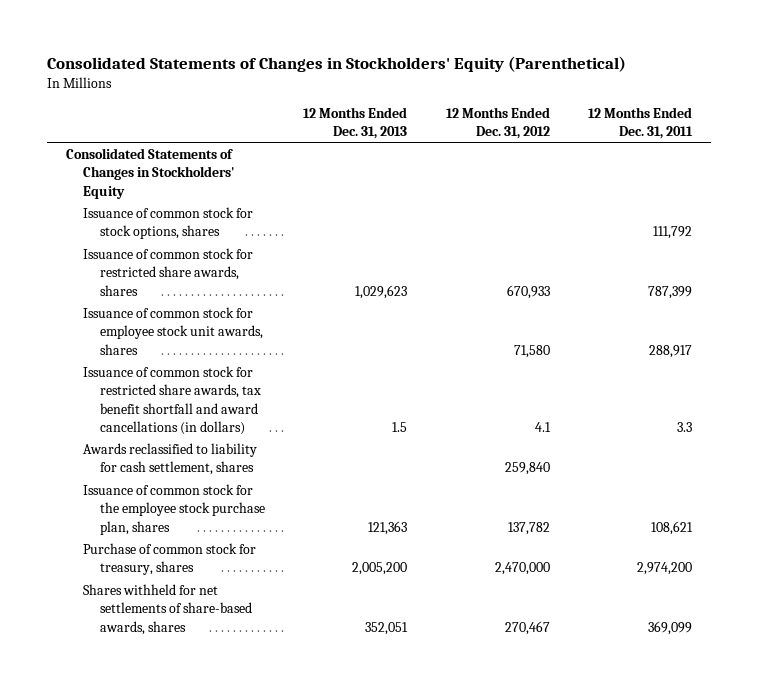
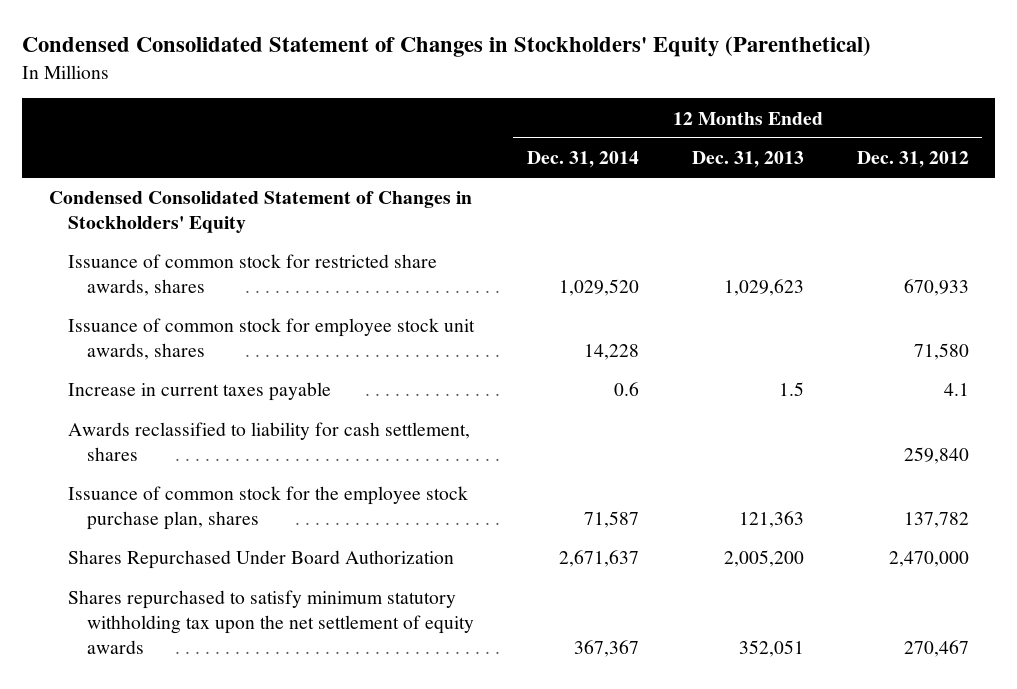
[46,55,626,72] Consolidated Statements of Changes in Stockholders' Equity (Parenthetical) -> [21,36,871,58] Condensed Consolidated Statement of Changes in Stockholders' Equity (Parenthetical)
[587,106,693,140] 12 Months Ended Dec. 31, 2011 -> none
none -> [526,151,639,169] Dec. 31, 2014
[82,206,253,240] Issuance of common stock for stock options, shares -> none
[65,147,235,199] Consolidated Statements of Changes in Stockholders' Equity -> [48,191,472,234] Condensed Consolidated Statement of Changes in Stockholders' Equity
[82,365,262,435] Issuance of common stock for restricted share awards, tax benefit shortfall and award cancellations (in dollars) -> [67,382,331,402] Increase in current taxes payable
[82,542,256,576] Purchase of common stock for treasury, shares -> [67,550,454,570] Shares Repurchased Under Board Authorization
[82,583,253,635] Shares withheld for net settlements of share-based awards, shares -> [67,590,474,654] Shares repurchased to satisfy minimum statutory withholding tax upon the net settlement of equity awards

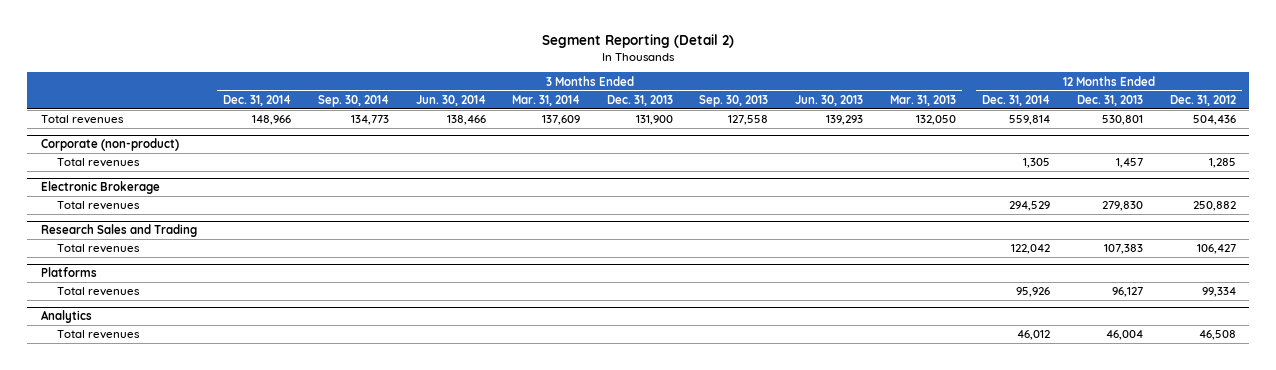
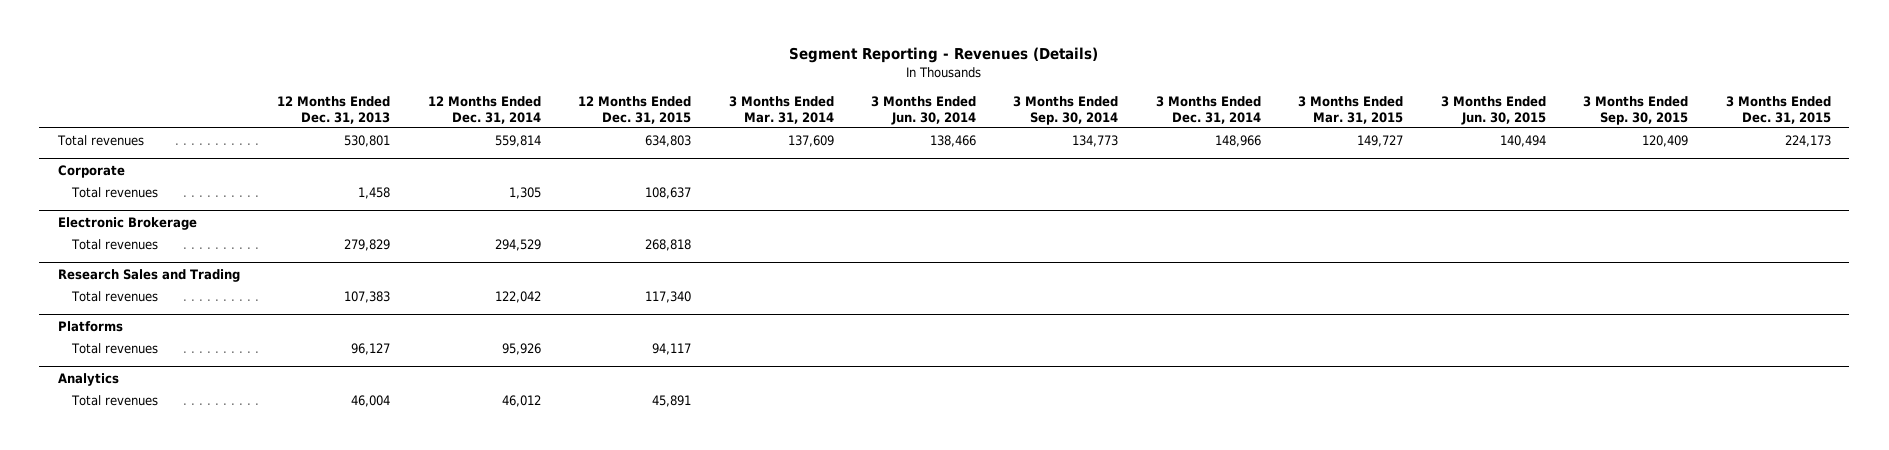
[542,34,735,49] Segment Reporting (Detail 2) -> [789,47,1099,64] Segment Reporting - Revenues (Details)
[606,94,673,106] Dec. 31, 2013 -> none
[699,94,769,107] Sep. 30, 2013 -> none
[795,94,864,106] Jun. 30, 2013 -> none
[889,94,956,106] Mar. 31, 2013 -> none
[1169,94,1236,106] Dec. 31, 2012 -> none
none -> [578,95,692,124] 12 Months Ended Dec. 31, 2015
none -> [1298,95,1404,124] 3 Months Ended Mar. 31, 2015
none -> [1440,95,1546,125] 3 Months Ended Jun. 30, 2015
none -> [1583,95,1689,125] 3 Months Ended Sep. 30, 2015
none -> [1725,95,1831,124] 3 Months Ended Dec. 31, 2015
[40,138,179,152] Corporate (non-product) -> [58,164,126,178] Corporate
[1116,158,1144,169] 1,457 -> [358,186,391,199] 1,458
[1102,201,1144,212] 279,830 -> [344,238,391,251] 279,829

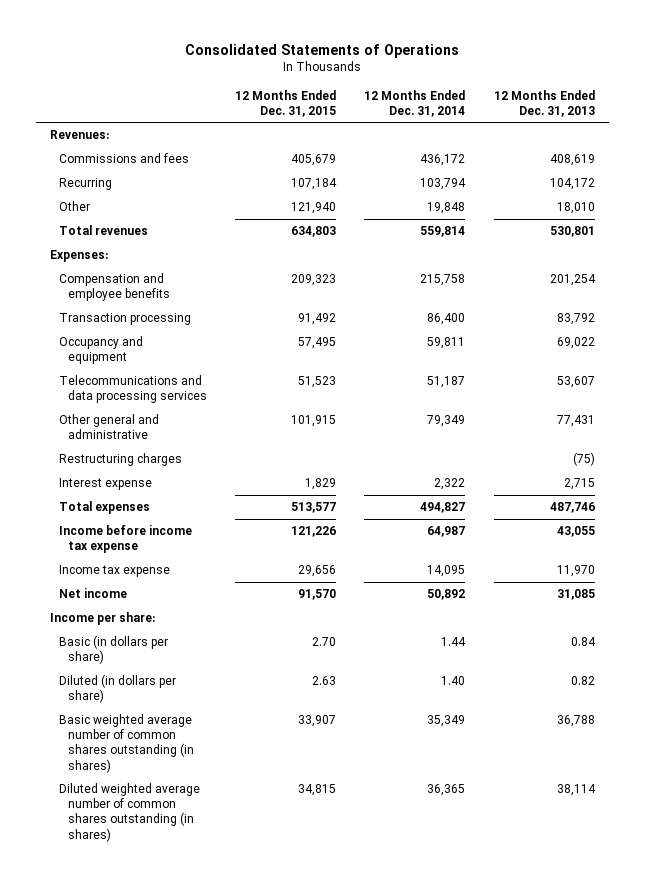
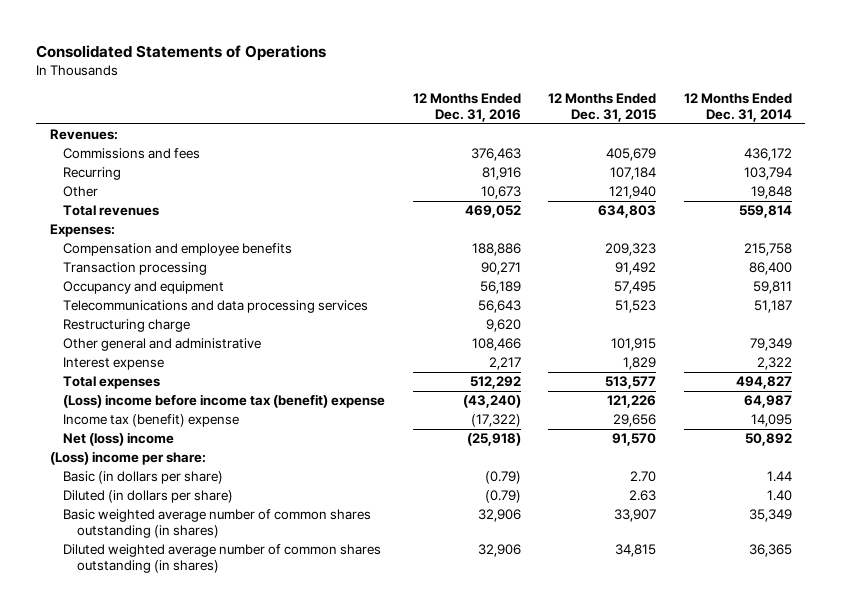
[493,89,595,117] 12 Months Ended Dec. 31, 2013 -> none
none -> [412,93,521,123] 12 Months Ended Dec. 31, 2016
none -> [63,319,191,333] Restructuring charge
[58,453,182,467] Restructuring charges -> none
[58,525,192,554] Income before income tax expense -> [63,394,386,409] (Loss) income before income tax (benefit) expense
[58,565,170,578] Income tax expense -> [63,414,240,428] Income tax (benefit) expense
[58,588,127,599] Net income -> [63,432,175,447] Net (loss) income
[50,612,156,626] Income per share: -> [49,451,206,466] (Loss) income per share:

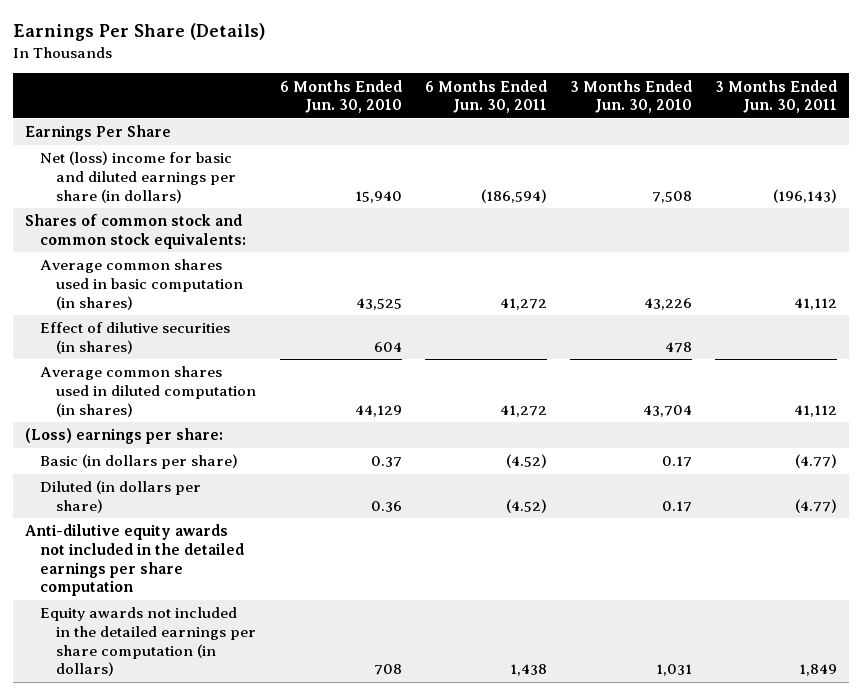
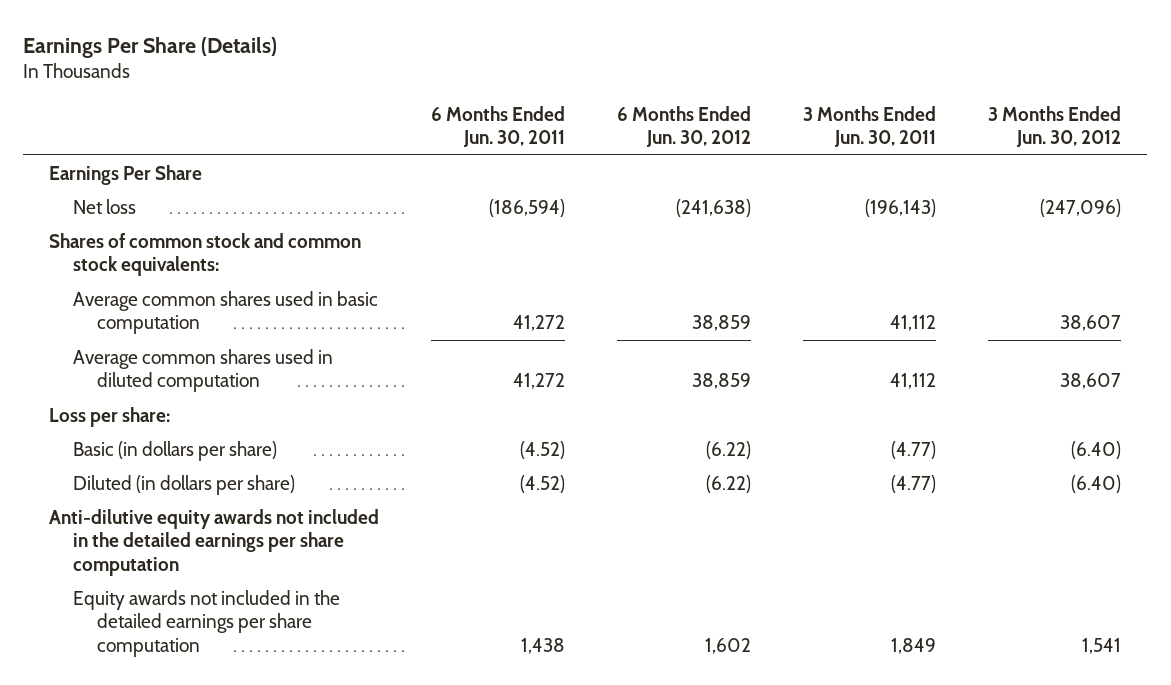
[279,79,402,114] 6 Months Ended Jun. 30, 2010 -> none
[570,79,693,114] 3 Months Ended Jun. 30, 2010 -> none
none -> [617,105,752,148] 6 Months Ended Jun. 30, 2012
none -> [988,105,1122,148] 3 Months Ended Jun. 30, 2012
[40,151,237,203] Net (loss) income for basic and diluted earnings per share (in dollars) -> [73,198,137,214] Net loss
[40,322,231,354] Effect of dilutive securities (in shares) -> none
[40,259,244,310] Average common shares used in basic computation (in shares) -> [73,290,379,335] Average common shares used in basic computation
[40,366,257,417] Average common shares used in diluted computation (in shares) -> [73,348,334,393] Average common shares used in diluted computation
[24,428,223,445] (Loss) earnings per share: -> [49,406,171,427] Loss per share:
[40,607,257,677] Equity awards not included in the detailed earnings per share computation (in dollars) -> [73,589,341,657] Equity awards not included in the detailed earnings per share computation

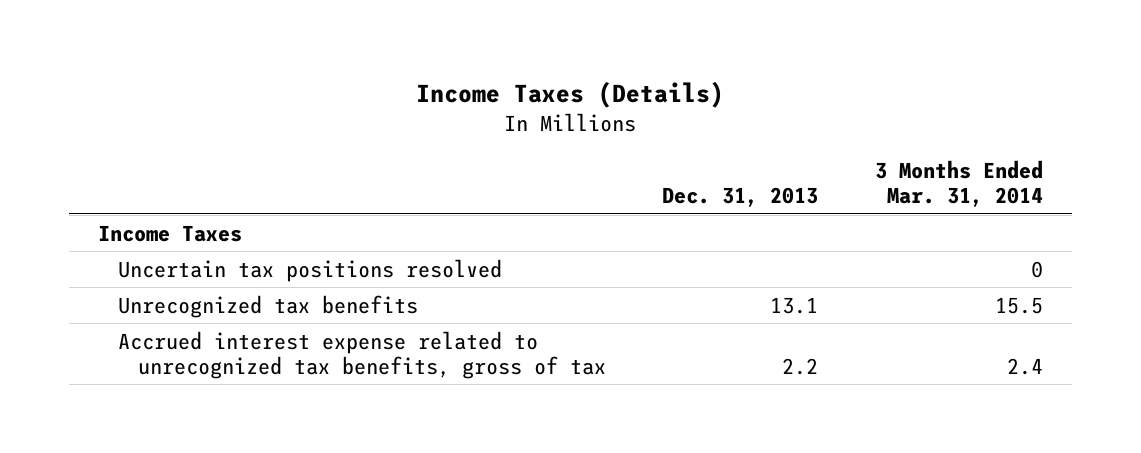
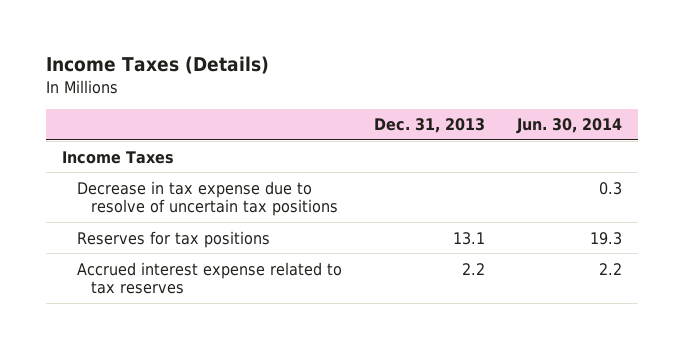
[875,159,1044,207] 3 Months Ended Mar. 31, 2014 -> none
none -> [516,118,623,135] Jun. 30, 2014
[117,258,502,282] Uncertain tax positions resolved -> none
none -> [76,180,338,217] Decrease in tax expense due to resolve of uncertain tax positions
[117,294,418,318] Unrecognized tax benefits -> [76,230,270,248] Reserves for tax positions
[117,330,606,379] Accrued interest expense related to unrecognized tax benefits, gross of tax -> [76,261,342,295] Accrued interest expense related to tax reserves

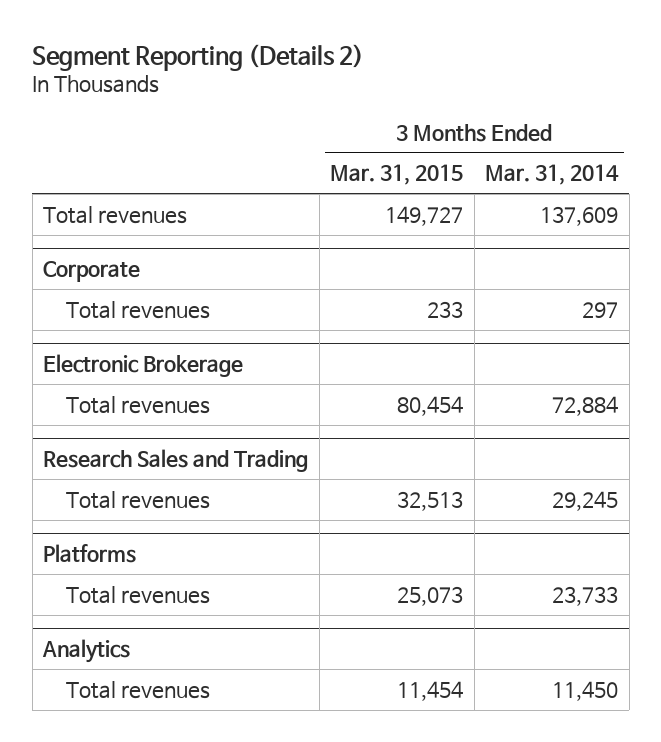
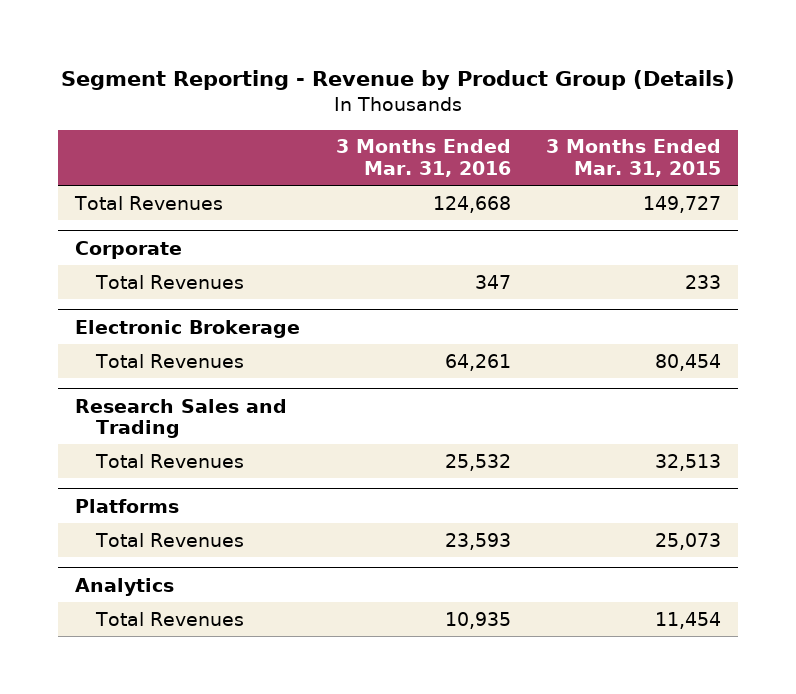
[32,43,365,71] Segment Reporting (Details 2) -> [61,70,736,91] Segment Reporting - Revenue by Product Group (Details)
[485,164,620,186] Mar. 31, 2014 -> none
none -> [335,139,511,178] 3 Months Ended Mar. 31, 2016
[43,205,188,224] Total revenues -> [74,195,224,210] Total Revenues
[66,300,211,319] Total revenues -> [94,274,244,289] Total Revenues
[66,395,211,414] Total revenues -> [94,353,244,368] Total Revenues
[66,490,211,509] Total revenues -> [94,453,244,468] Total Revenues
[66,585,211,604] Total revenues -> [94,532,244,547] Total Revenues
[66,680,211,699] Total revenues -> [94,611,244,626] Total Revenues

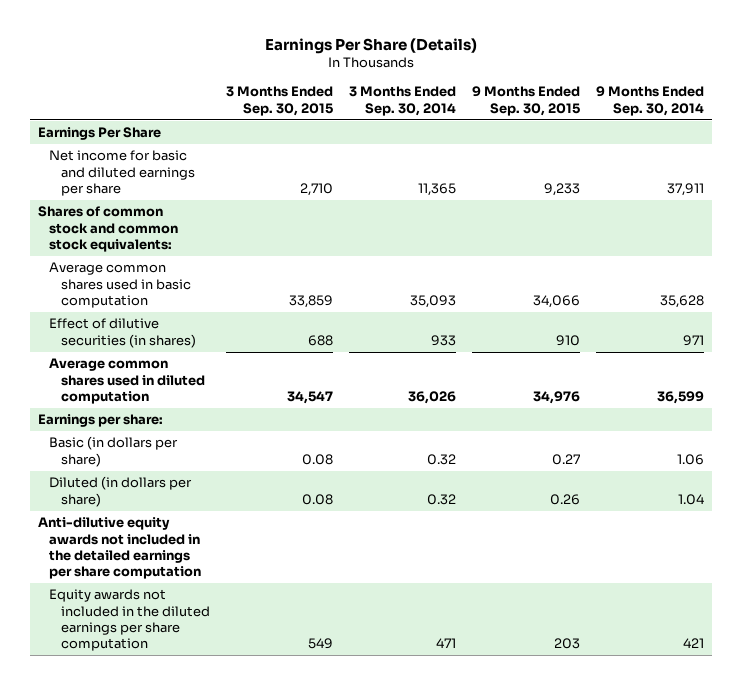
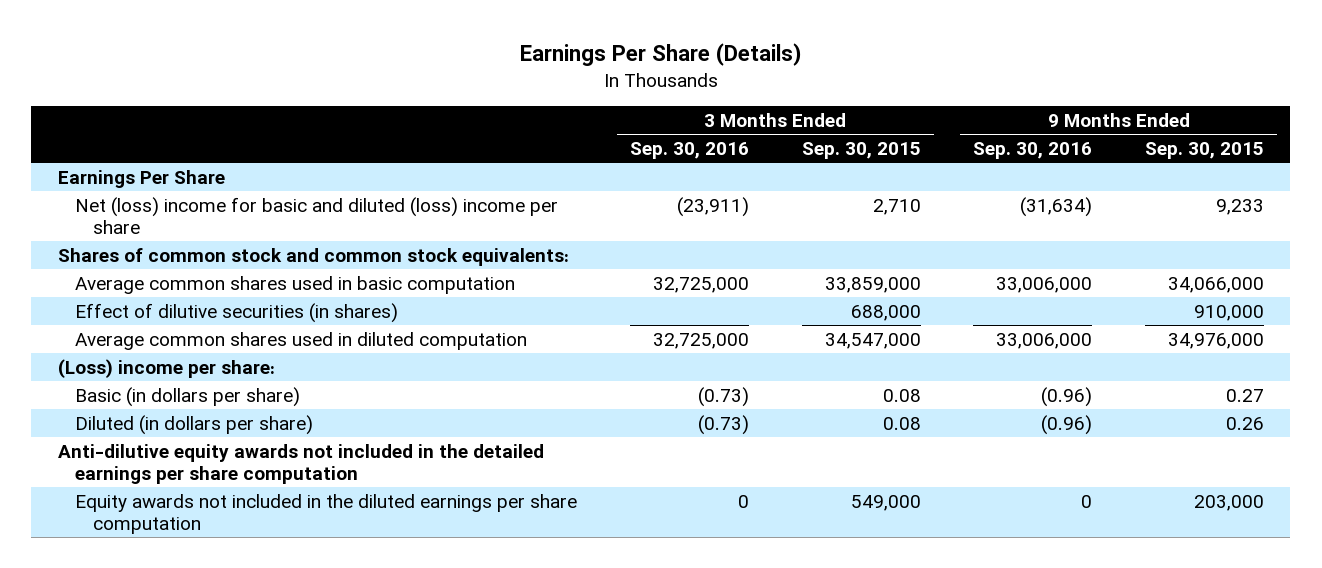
[349,86,457,116] 3 Months Ended Sep. 30, 2014 -> none
[595,86,704,116] 9 Months Ended Sep. 30, 2014 -> none
none -> [630,142,750,160] Sep. 30, 2016
none -> [973,142,1093,160] Sep. 30, 2016
[49,150,196,196] Net income for basic and diluted earnings per share -> [75,196,559,234] Net (loss) income for basic and diluted (loss) income per share
[289,294,334,308] 33,859 -> [824,276,921,293] 33,859,000
[532,294,580,308] 34,066 -> [1167,276,1264,293] 34,066,000
[308,334,334,346] 688 -> [850,304,921,321] 688,000
[555,334,580,346] 910 -> [1193,304,1264,321] 910,000
[287,390,334,404] 34,547 -> [824,332,921,349] 34,547,000
[532,390,580,404] 34,976 -> [1167,332,1264,349] 34,976,000
[37,414,163,428] Earnings per share: -> [57,358,275,378] (Loss) income per share:
[308,638,334,650] 549 -> [850,494,921,511] 549,000
[553,638,580,650] 203 -> [1193,494,1264,511] 203,000

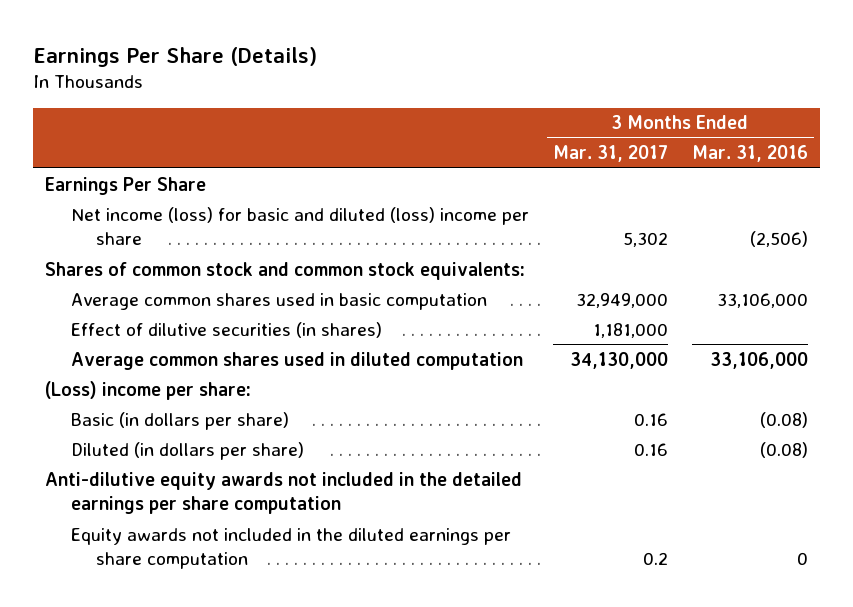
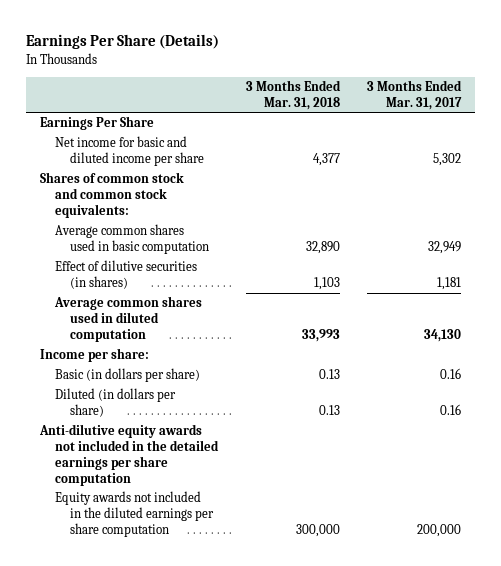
[691,145,808,163] Mar. 31, 2016 -> none
none -> [245,80,341,111] 3 Months Ended Mar. 31, 2018
[70,206,529,246] Net income (loss) for basic and diluted (loss) income per share -> [55,136,205,167] Net income for basic and diluted income per share
[575,292,668,308] 32,949,000 -> [428,241,462,255] 32,949
[592,322,668,338] 1,181,000 -> [437,277,462,291] 1,181
[569,351,668,369] 34,130,000 -> [424,329,462,343] 34,130
[45,380,252,400] (Loss) income per share: -> [39,348,149,363] Income per share:
[642,552,668,566] 0.2 -> [417,524,462,538] 200,000

